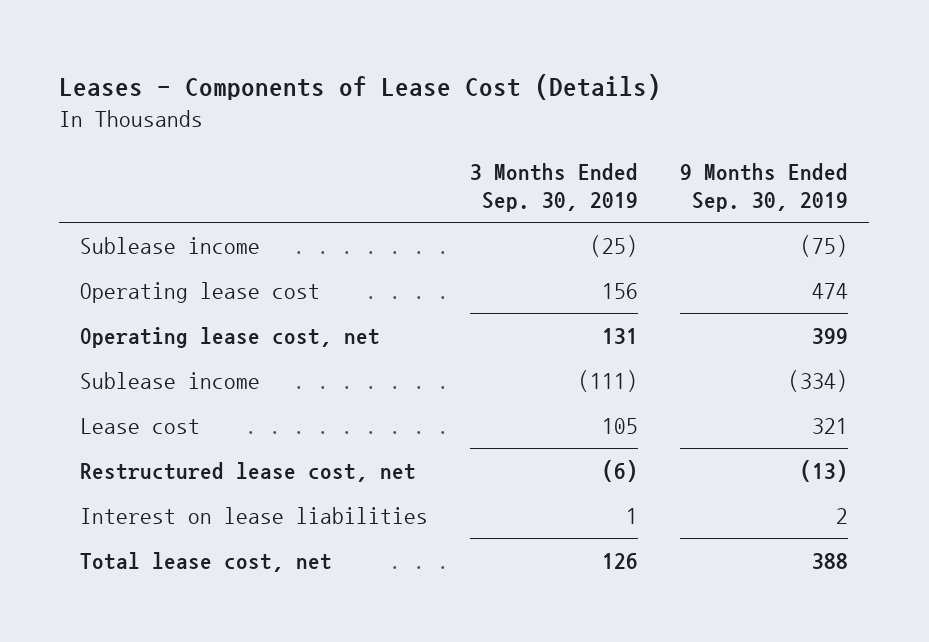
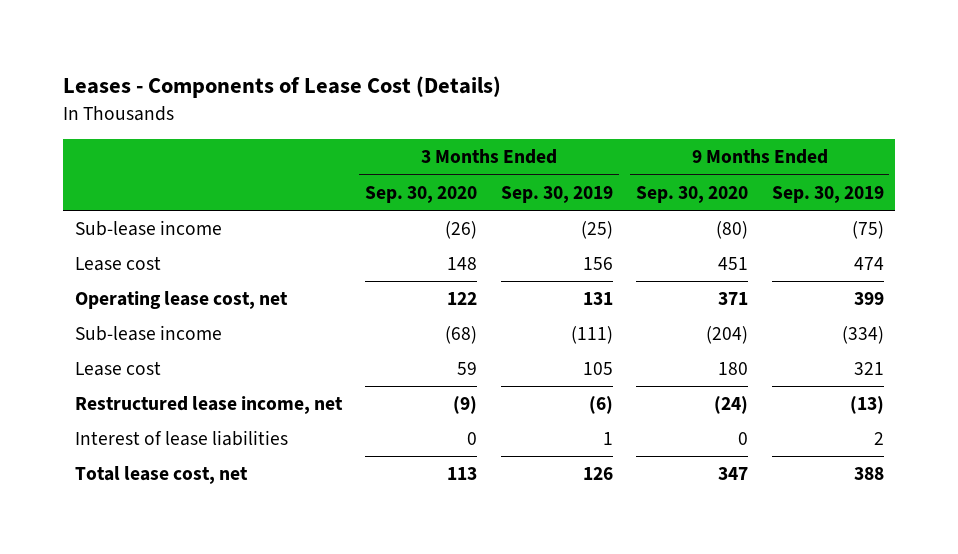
none -> [365,185,478,203] Sep. 30, 2020
none -> [636,185,749,203] Sep. 30, 2020
[80,236,261,254] Sublease income -> [74,220,222,237] Sub-lease income
[80,281,321,303] Operating lease cost -> [74,256,161,272] Lease cost
[80,371,261,389] Sublease income -> [74,325,222,342] Sub-lease income
[80,461,417,482] Restructured lease cost, net -> [74,396,343,415] Restructured lease income, net
[80,506,429,524] Interest on lease liabilities -> [74,430,288,447] Interest of lease liabilities

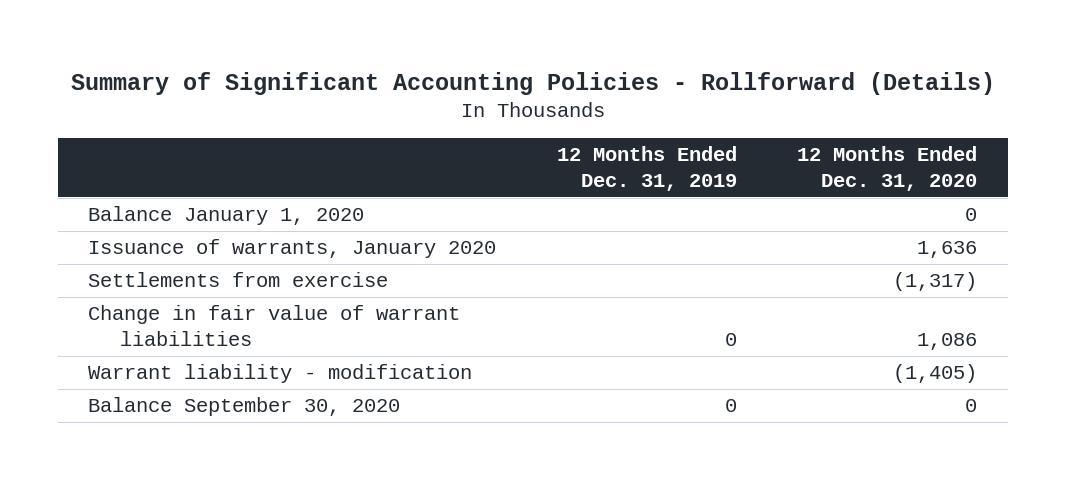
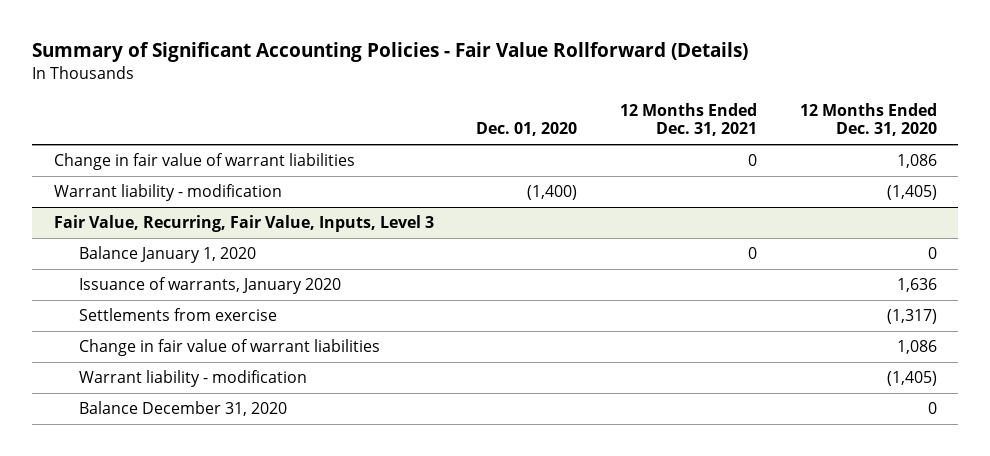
[70,71,995,95] Summary of Significant Accounting Policies - Rollforward (Details) -> [32,42,749,63] Summary of Significant Accounting Policies - Fair Value Rollforward (Details)
[556,145,737,192] 12 Months Ended Dec. 31, 2019 -> none
none -> [476,122,578,137] Dec. 01, 2020
none -> [620,102,758,137] 12 Months Ended Dec. 31, 2021
none -> [53,153,355,171] Change in fair value of warrant liabilities
none -> [53,184,282,202] Warrant liability - modification
none -> [53,215,434,233] Fair Value, Recurring, Fair Value, Inputs, Level 3
[88,397,401,417] Balance September 30, 2020 -> [79,401,288,417] Balance December 31, 2020

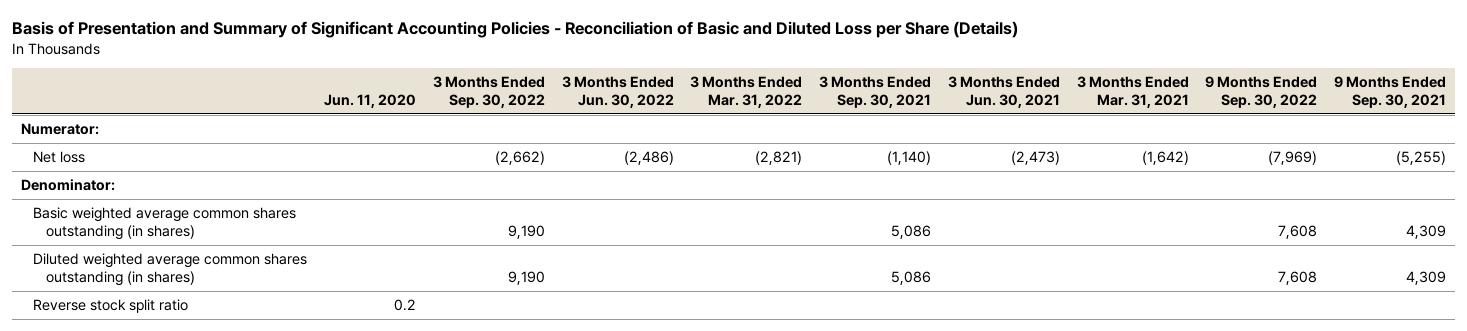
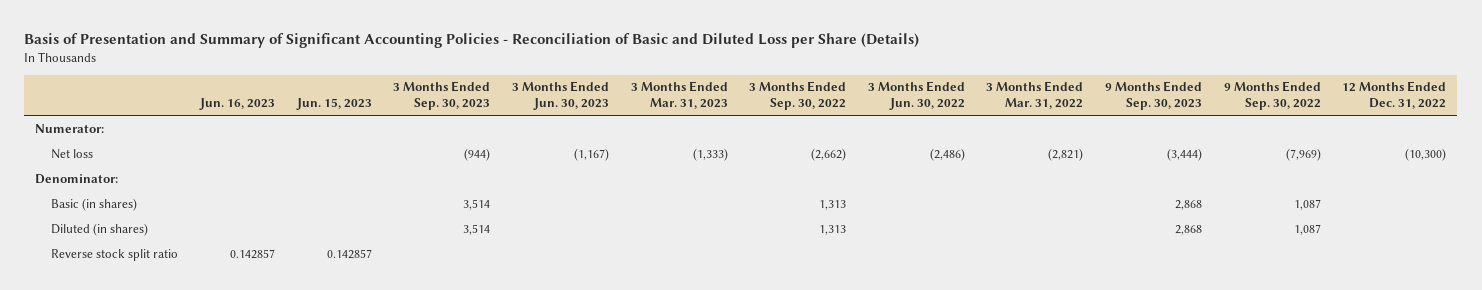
[324,93,417,108] Jun. 11, 2020 -> none
[819,76,932,108] 3 Months Ended Sep. 30, 2021 -> none
[947,76,1060,108] 3 Months Ended Jun. 30, 2021 -> none
[1076,76,1189,108] 3 Months Ended Mar. 31, 2021 -> none
[1334,76,1447,108] 9 Months Ended Sep. 30, 2021 -> none
none -> [198,98,275,111] Jun. 16, 2023
none -> [295,98,372,111] Jun. 15, 2023
none -> [393,81,491,111] 3 Months Ended Sep. 30, 2023
none -> [511,81,609,111] 3 Months Ended Jun. 30, 2023
none -> [630,81,728,110] 3 Months Ended Mar. 31, 2023
none -> [1105,81,1203,111] 9 Months Ended Sep. 30, 2023
none -> [1342,81,1447,110] 12 Months Ended Dec. 31, 2022
[33,207,297,240] Basic weighted average common shares outstanding (in shares) -> [51,197,138,211] Basic (in shares)
[507,224,545,239] 9,190 -> [819,199,847,210] 1,313
[1278,224,1318,239] 7,608 -> [1293,198,1321,210] 1,087
[33,253,308,286] Diluted weighted average common shares outstanding (in shares) -> [51,222,149,236] Diluted (in shares)
[507,270,545,285] 9,190 -> [819,224,847,235] 1,313
[1278,270,1318,285] 7,608 -> [1293,223,1321,235] 1,087

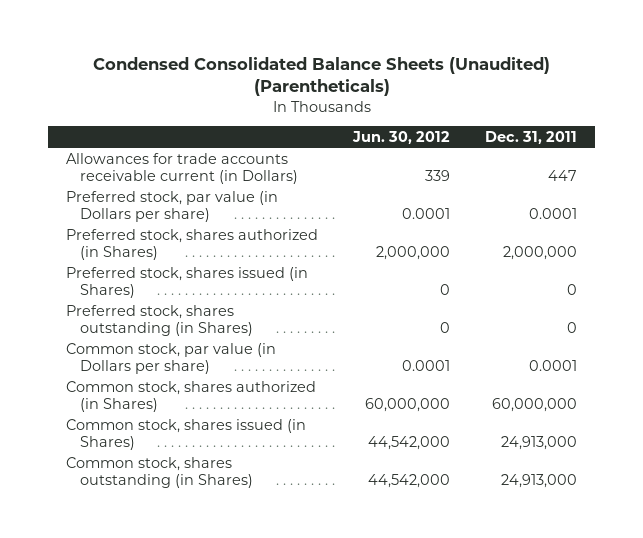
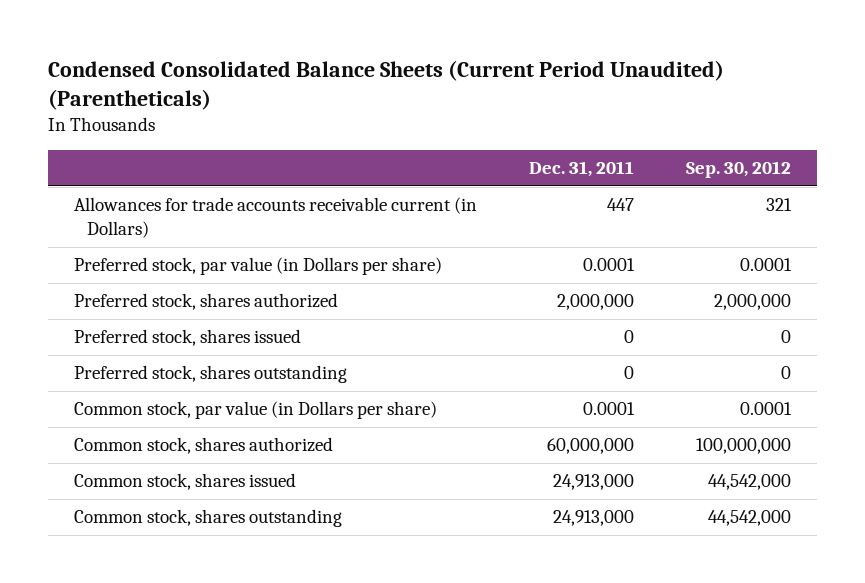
[92,57,550,97] Condensed Consolidated Balance Sheets (Unaudited) (Parentheticals) -> [48,60,725,111] Condensed Consolidated Balance Sheets (Current Period Unaudited) (Parentheticals)
[352,130,451,144] Jun. 30, 2012 -> none
none -> [686,160,792,178] Sep. 30, 2012
[65,228,318,260] Preferred stock, shares authorized (in Shares) -> [74,293,339,311] Preferred stock, shares authorized
[65,266,308,298] Preferred stock, shares issued (in Shares) -> [74,329,302,347] Preferred stock, shares issued
[65,304,253,336] Preferred stock, shares outstanding (in Shares) -> [74,365,348,384] Preferred stock, shares outstanding
[65,380,316,412] Common stock, shares authorized (in Shares) -> [74,437,334,455] Common stock, shares authorized
[65,418,306,450] Common stock, shares issued (in Shares) -> [74,473,297,491] Common stock, shares issued
[65,456,253,488] Common stock, shares outstanding (in Shares) -> [74,509,343,528] Common stock, shares outstanding

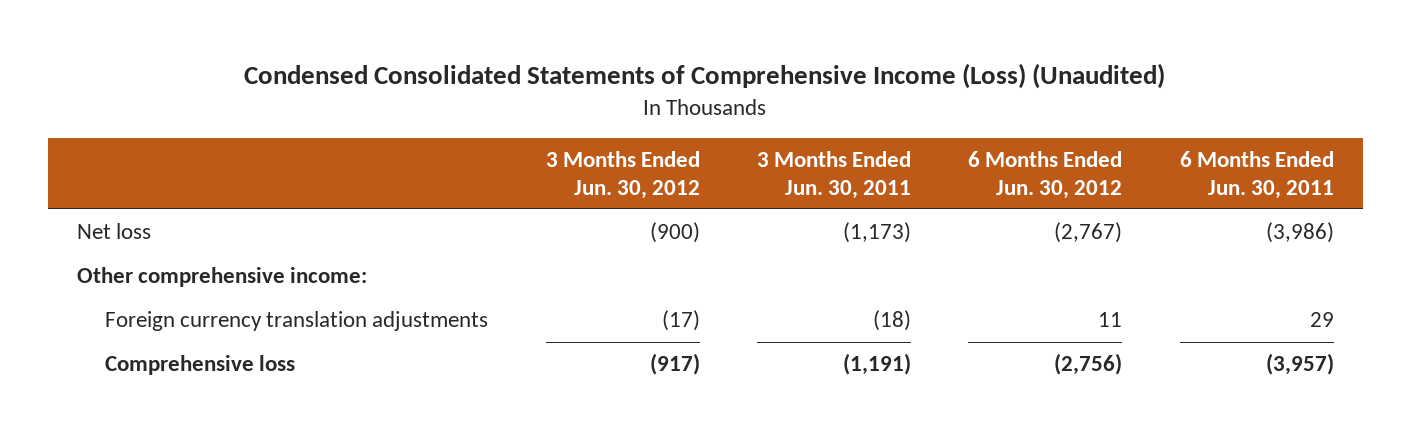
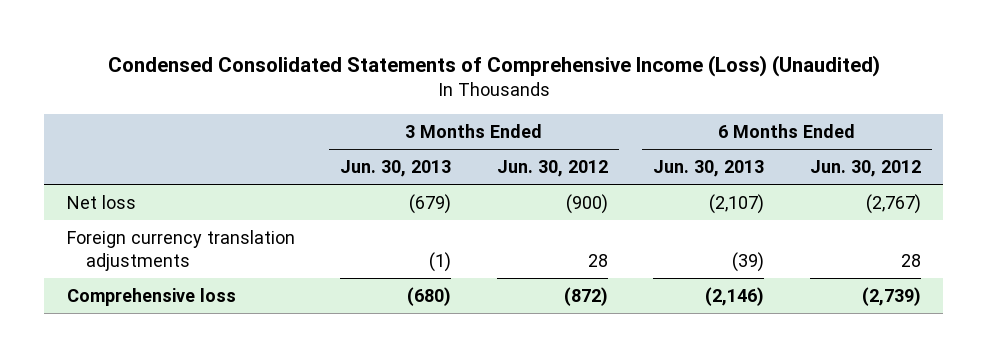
[757,150,912,199] 3 Months Ended Jun. 30, 2011 -> none
[1179,150,1334,199] 6 Months Ended Jun. 30, 2011 -> none
none -> [340,160,452,178] Jun. 30, 2013
none -> [653,160,765,178] Jun. 30, 2013
[76,267,367,288] Other comprehensive income: -> none
[661,310,700,332] (17) -> [587,254,608,268] 28
[1098,312,1123,328] 11 -> [900,254,921,268] 28
[649,353,700,376] (917) -> [563,287,608,307] (872)
[1054,353,1123,376] (2,756) -> [861,287,921,307] (2,739)

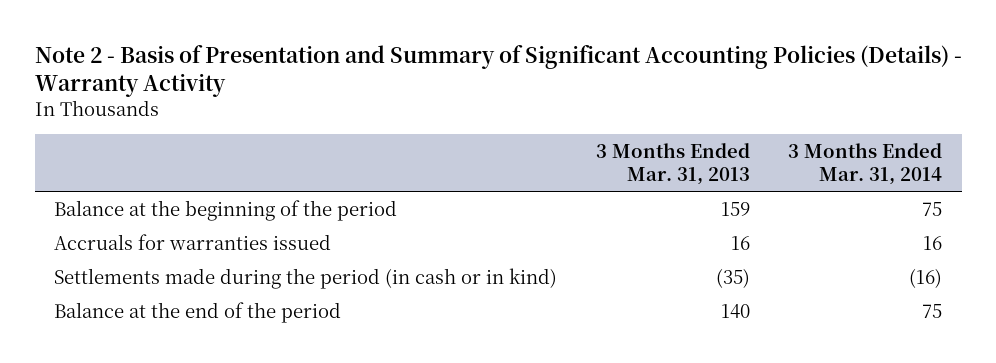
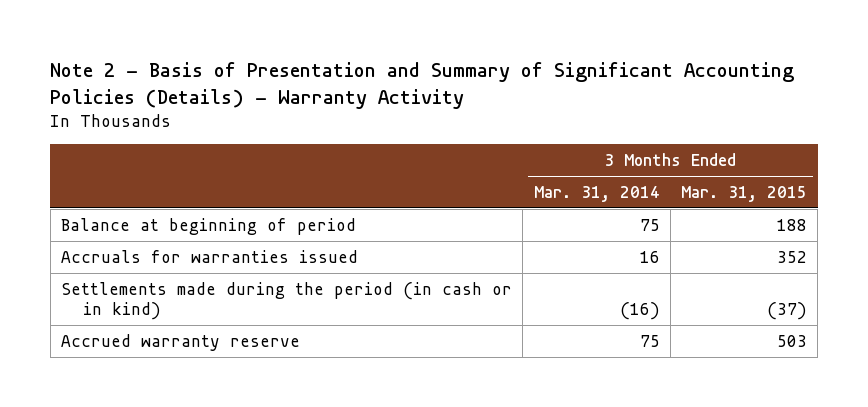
[595,142,750,185] 3 Months Ended Mar. 31, 2013 -> none
none -> [681,185,808,202] Mar. 31, 2015
[53,199,397,221] Balance at the beginning of the period -> [61,217,357,235] Balance at beginning of period
[53,301,341,323] Balance at the end of the period -> [61,333,301,351] Accrued warranty reserve

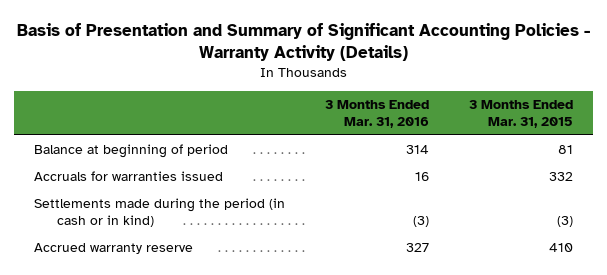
[50,62,795,109] Note 2 - Basis of Presentation and Summary of Significant Accounting Policies (Details) - Warranty Activity -> [16,22,590,61] Basis of Presentation and Summary of Significant Accounting Policies - Warranty Activity (Details)
[533,185,660,202] Mar. 31, 2014 -> none
none -> [325,100,430,129] 3 Months Ended Mar. 31, 2016
[777,218,808,231] 188 -> [558,145,574,155] 81
[777,250,808,263] 352 -> [549,172,574,182] 332
[767,301,808,320] (37) -> [557,215,574,227] (3)
[777,334,808,347] 503 -> [549,243,574,253] 410

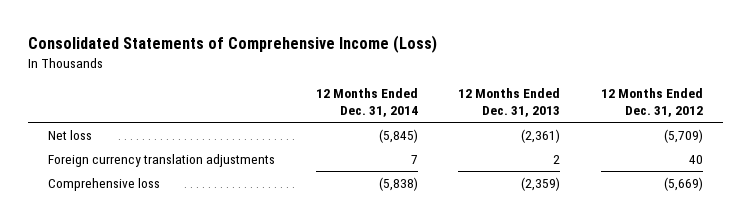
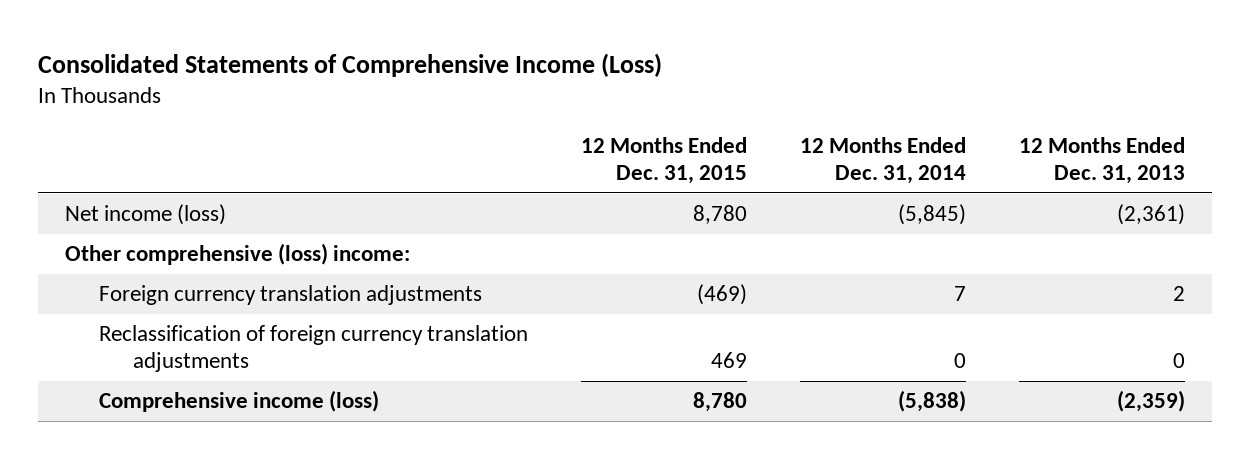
[600,88,703,118] 12 Months Ended Dec. 31, 2012 -> none
none -> [580,137,747,185] 12 Months Ended Dec. 31, 2015
[48,129,93,140] Net loss -> [64,204,226,226] Net income (loss)
none -> [64,243,410,266] Other comprehensive (loss) income:
none -> [98,325,528,373] Reclassification of foreign currency translation adjustments
[48,177,161,191] Comprehensive loss -> [98,390,379,413] Comprehensive income (loss)

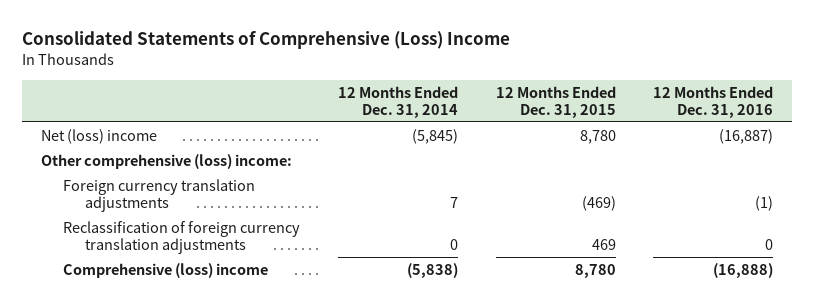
[37,52,662,77] Consolidated Statements of Comprehensive Income (Loss) -> [22,31,511,50] Consolidated Statements of Comprehensive (Loss) Income
[1019,137,1186,185] 12 Months Ended Dec. 31, 2013 -> none
none -> [653,85,774,118] 12 Months Ended Dec. 31, 2016
[64,204,226,226] Net income (loss) -> [41,128,158,144] Net (loss) income
[98,390,379,413] Comprehensive income (loss) -> [62,262,268,278] Comprehensive (loss) income

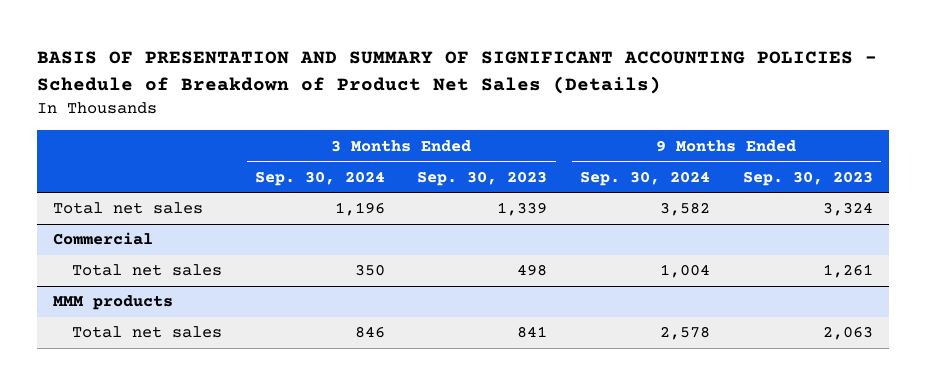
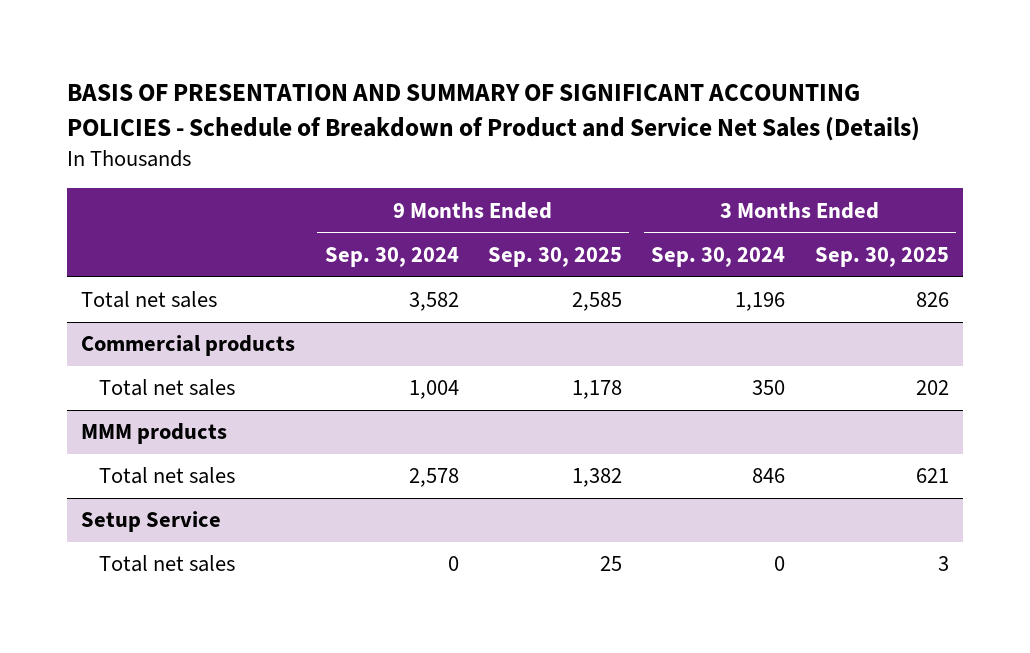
[36,51,877,95] BASIS OF PRESENTATION AND SUMMARY OF SIGNIFICANT ACCOUNTING POLICIES - Schedule of Breakdown of Product Net Sales (Details) -> [66,84,920,141] BASIS OF PRESENTATION AND SUMMARY OF SIGNIFICANT ACCOUNTING POLICIES - Schedule of Breakdown of Product and Service Net Sales (Details)
[417,170,548,186] Sep. 30, 2023 -> none
[742,170,873,186] Sep. 30, 2023 -> none
none -> [487,247,622,268] Sep. 30, 2025
none -> [814,247,949,268] Sep. 30, 2025
[53,232,154,246] Commercial -> [81,335,296,357] Commercial products
none -> [81,511,222,533] Setup Service
none -> [98,555,235,573] Total net sales

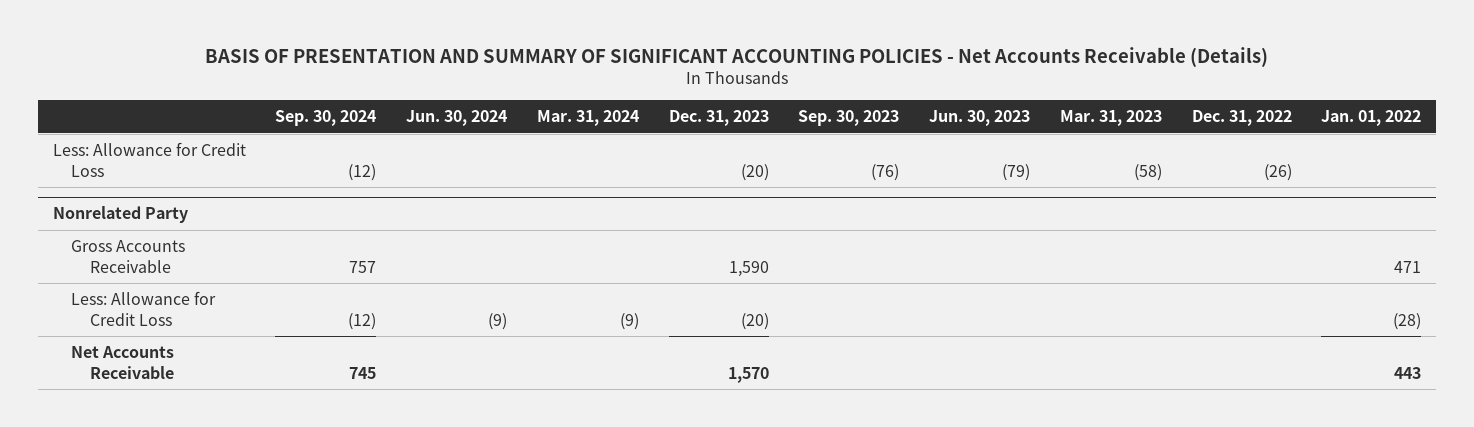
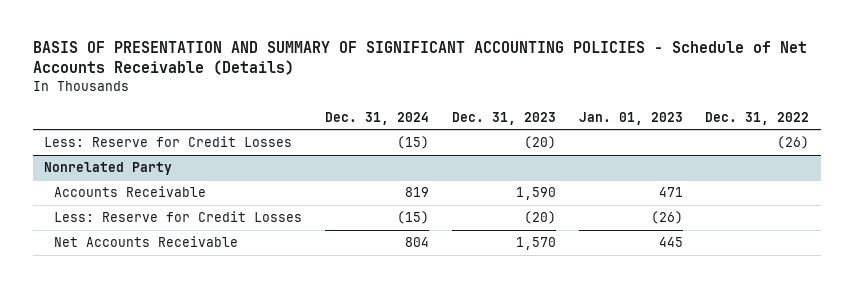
[204,46,1268,67] BASIS OF PRESENTATION AND SUMMARY OF SIGNIFICANT ACCOUNTING POLICIES - Net Accounts Receivable (Details) -> [32,41,807,76] BASIS OF PRESENTATION AND SUMMARY OF SIGNIFICANT ACCOUNTING POLICIES - Schedule of Net Accounts Receivable (Details)
[275,110,377,127] Sep. 30, 2024 -> none
[406,110,508,127] Jun. 30, 2024 -> none
[536,110,639,127] Mar. 31, 2024 -> none
[798,110,900,127] Sep. 30, 2023 -> none
[929,110,1031,127] Jun. 30, 2023 -> none
[1059,110,1162,127] Mar. 31, 2023 -> none
[1321,110,1422,127] Jan. 01, 2022 -> none
none -> [324,111,429,125] Dec. 31, 2024
none -> [578,111,683,125] Jan. 01, 2023
[52,141,246,177] Less: Allowance for Credit Loss -> [43,136,292,148] Less: Reserve for Credit Losses
[71,239,186,273] Gross Accounts Receivable -> [53,186,206,198] Accounts Receivable
[71,290,217,326] Less: Allowance for Credit Loss -> [53,211,302,223] Less: Reserve for Credit Losses

